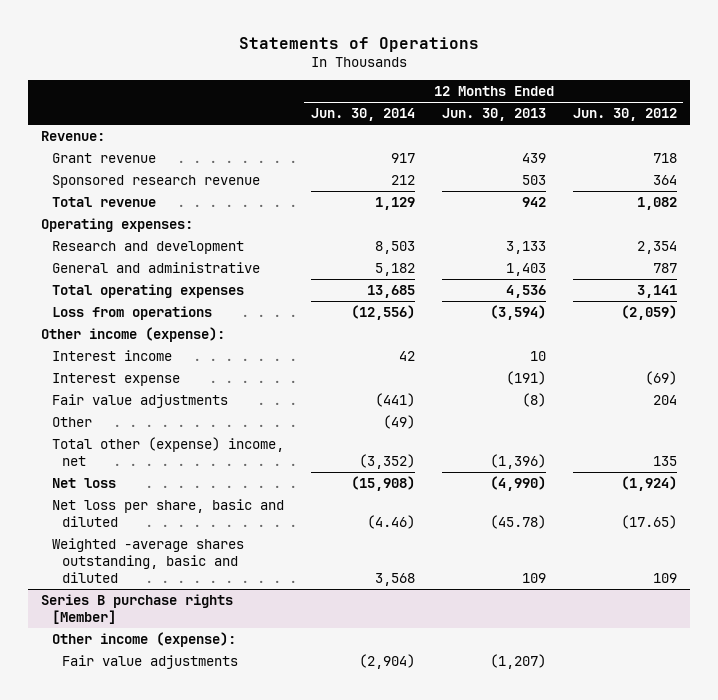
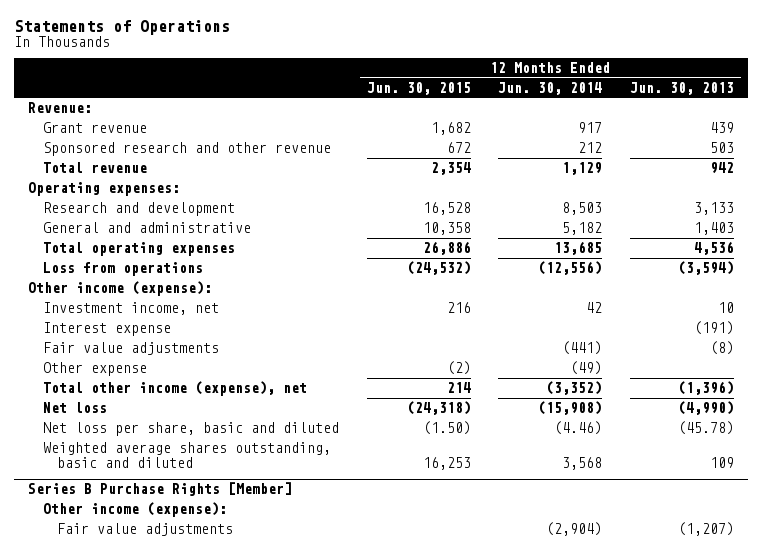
[572,108,677,122] Jun. 30, 2012 -> none
none -> [366,81,471,95] Jun. 30, 2015
[51,174,260,188] Sponsored research revenue -> [42,141,331,156] Sponsored research and other revenue
[51,349,172,361] Interest income -> [42,301,219,315] Investment income, net
[51,416,92,427] Other -> [42,361,147,376] Other expense
[51,436,284,467] Total other (expense) income, net -> [42,380,307,396] Total other income (expense), net
[51,537,244,584] Weighted -average shares outstanding, basic and diluted -> [42,441,331,468] Weighted average shares outstanding, basic and diluted
[41,593,234,625] Series B purchase rights [Member] -> [27,482,292,497] Series B Purchase Rights [Member]

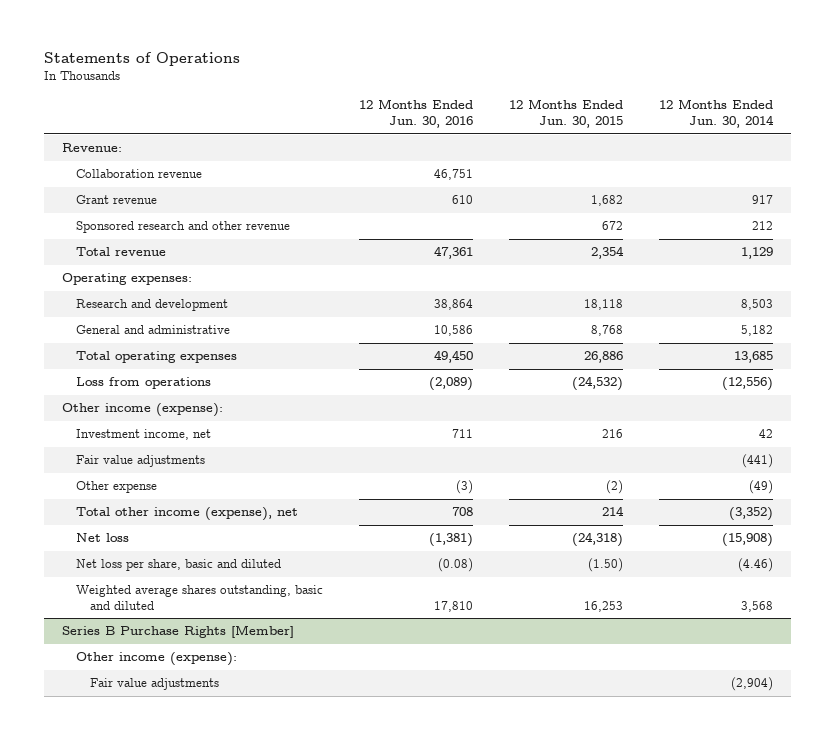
[630,81,735,95] Jun. 30, 2013 -> none
none -> [358,99,473,129] 12 Months Ended Jun. 30, 2016
none -> [75,169,202,179] Collaboration revenue
[422,201,471,215] 16,528 -> [583,299,623,311] 18,118
[422,221,471,235] 10,358 -> [590,325,623,337] 8,768
[42,321,171,336] Interest expense -> none

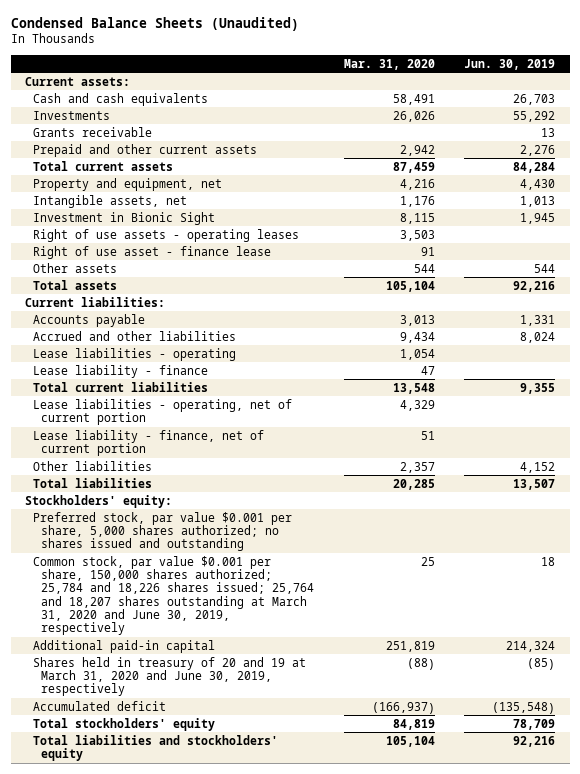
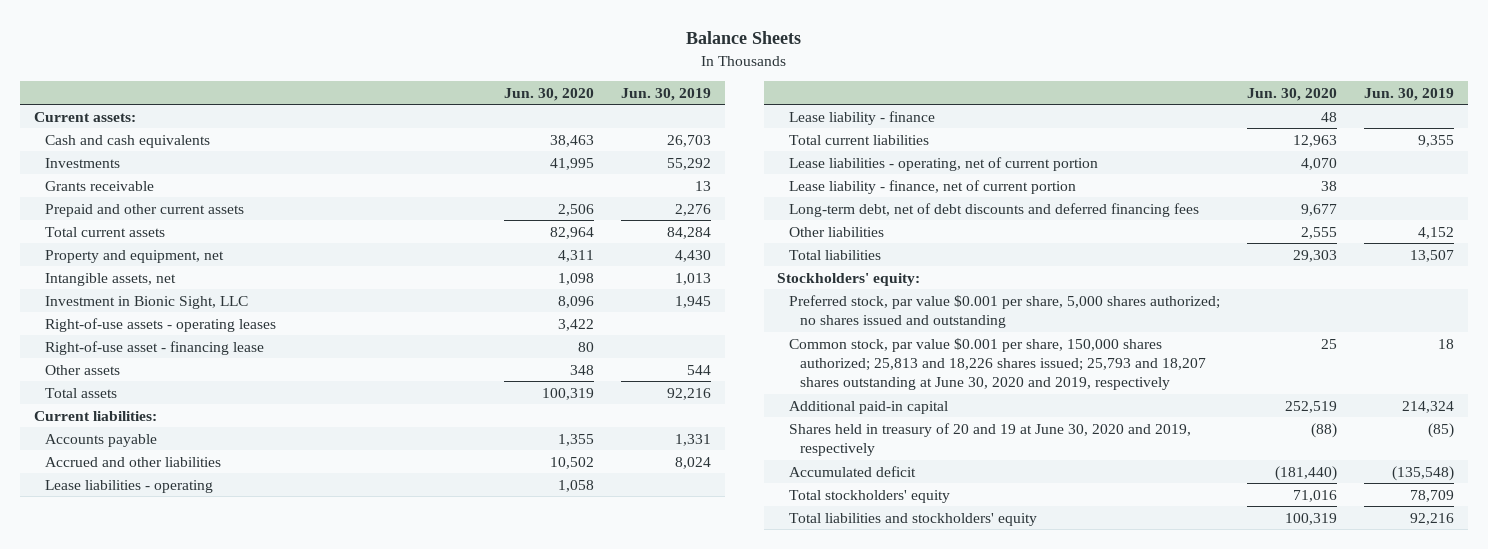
[10,17,299,32] Condensed Balance Sheets (Unaudited) -> [686,31,802,45] Balance Sheets
[343,58,435,70] Mar. 31, 2020 -> none
none -> [503,87,594,101] Jun. 30, 2020
[33,211,216,225] Investment in Bionic Sight -> [45,295,249,309] Investment in Bionic Sight, LLC
[33,228,300,242] Right of use assets - operating leases -> [45,317,277,332] Right-of-use assets - operating leases
[33,245,272,259] Right of use asset - finance lease -> [45,340,265,355] Right-of-use asset - financing lease
none -> [788,202,1199,217] Long-term debt, net of debt discounts and deferred financing fees
[33,555,315,636] Common stock, par value $0.001 per share, 150,000 shares authorized; 25,784 and 18,226 shares issued; 25,764 and 18,207 shares outstanding at March 31, 2020 and June 30, 2019, respectively -> [788,337,1206,391] Common stock, par value $0.001 per share, 150,000 shares authorized; 25,813 and 18,226 shares issued; 25,793 and 18,207 shares outstanding at June 30, 2020 and 2019, respectively
[33,656,307,697] Shares held in treasury of 20 and 19 at March 31, 2020 and June 30, 2019, respectively -> [788,422,1191,456] Shares held in treasury of 20 and 19 at June 30, 2020 and 2019, respectively

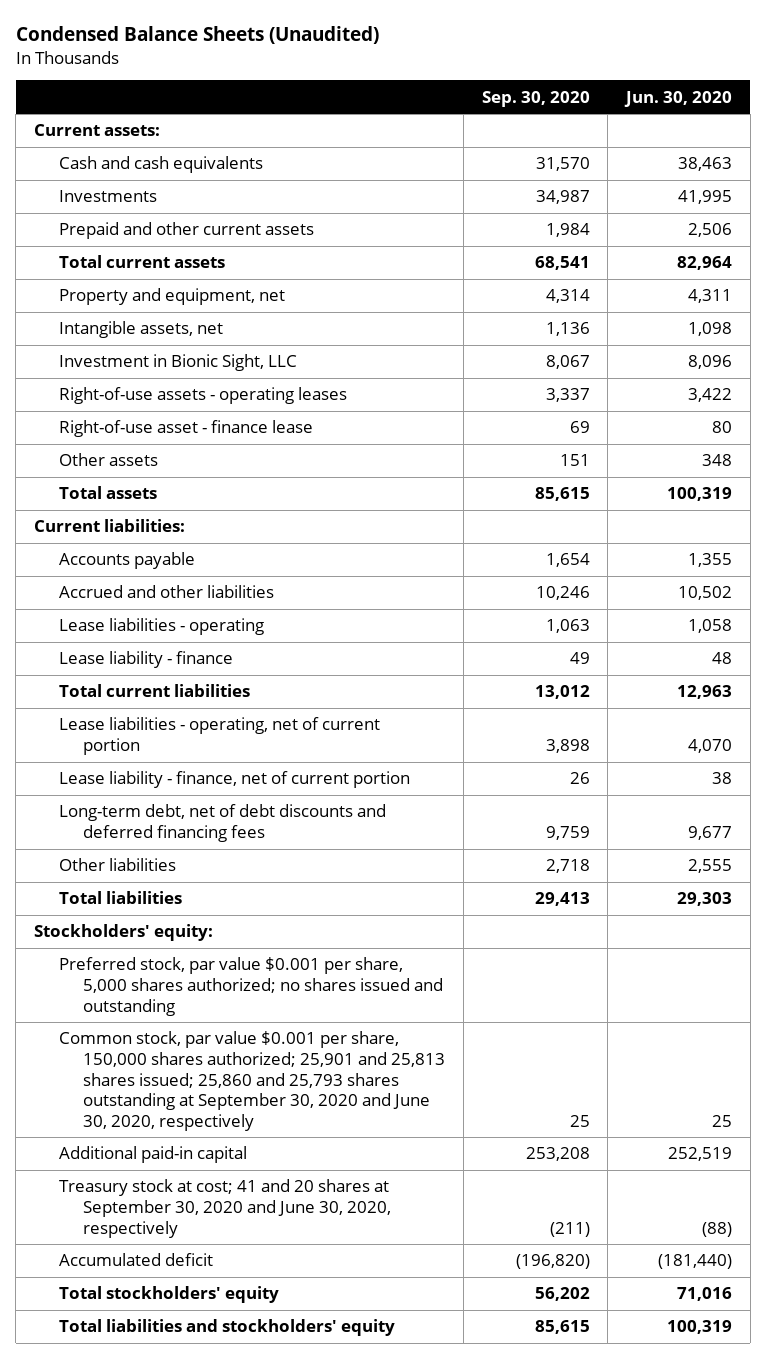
[686,31,802,45] Balance Sheets -> [15,26,379,45] Condensed Balance Sheets (Unaudited)
[620,87,711,101] Jun. 30, 2019 -> none
none -> [481,90,590,107] Sep. 30, 2020
[45,180,155,191] Grants receivable -> none
[45,340,265,355] Right-of-use asset - financing lease -> [58,420,313,438] Right-of-use asset - finance lease
[788,337,1206,391] Common stock, par value $0.001 per share, 150,000 shares authorized; 25,813 and 18,226 shares issued; 25,793 and 18,207 shares outstanding at June 30, 2020 and 2019, respectively -> [58,1031,446,1131] Common stock, par value $0.001 per share, 150,000 shares authorized; 25,901 and 25,813 shares issued; 25,860 and 25,793 shares outstanding at September 30, 2020 and June 30, 2020, respectively
[788,422,1191,456] Shares held in treasury of 20 and 19 at June 30, 2020 and 2019, respectively -> [58,1179,392,1238] Treasury stock at cost; 41 and 20 shares at September 30, 2020 and June 30, 2020, respectively

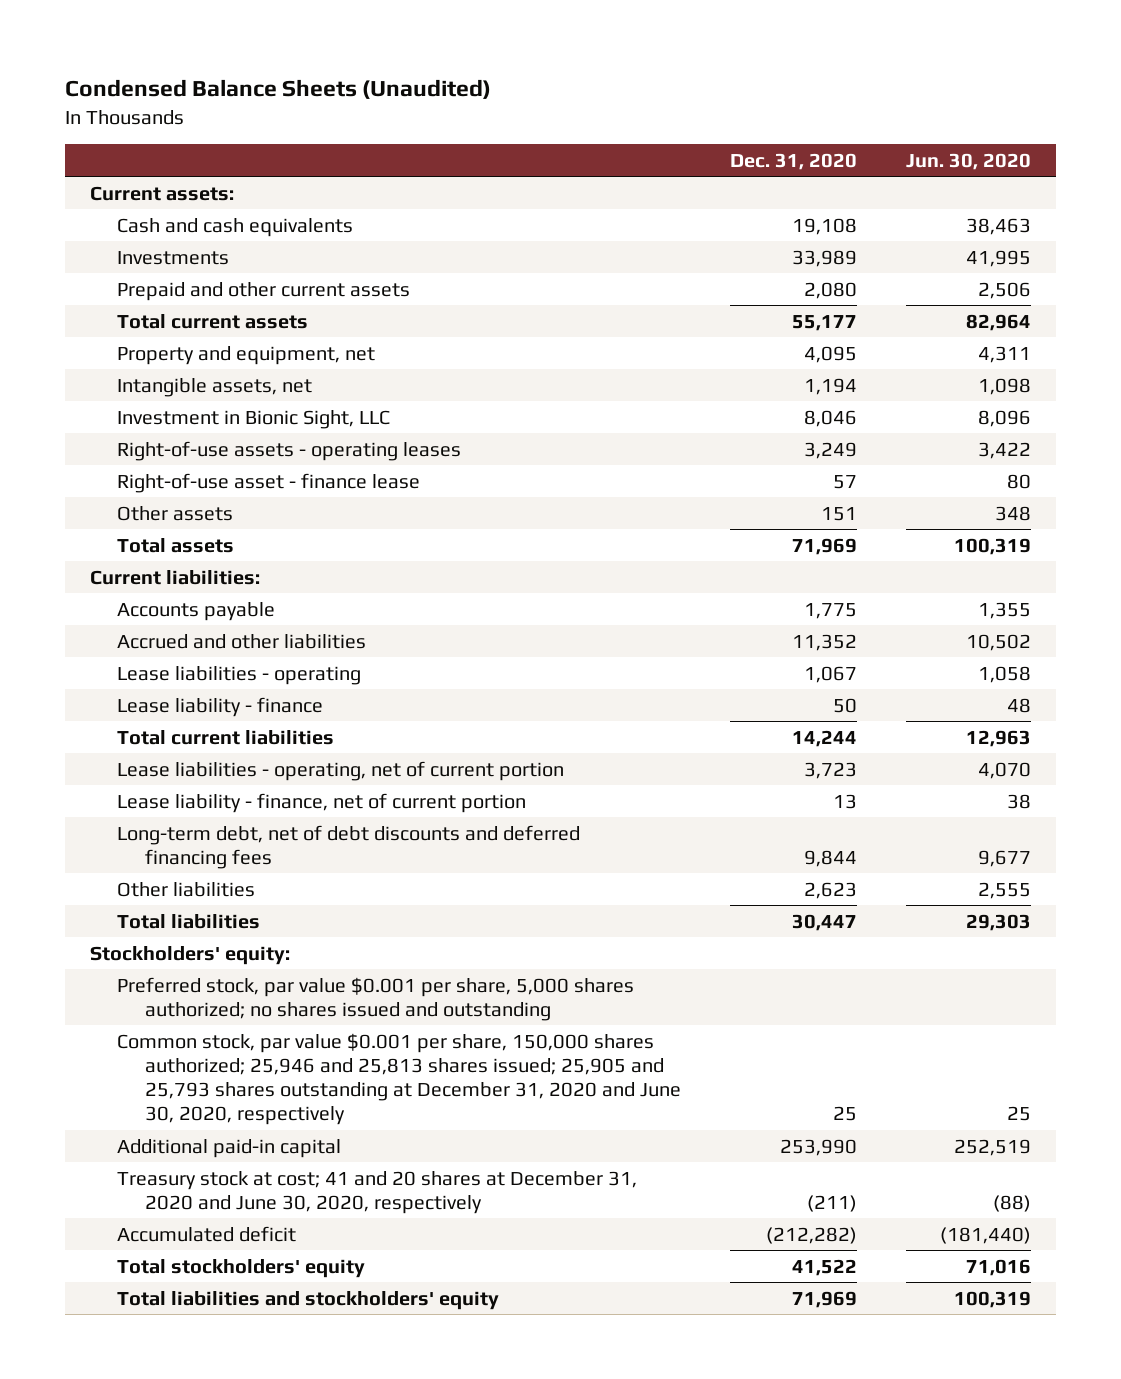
[481,90,590,107] Sep. 30, 2020 -> none
none -> [730,152,858,170] Dec. 31, 2020
[58,1031,446,1131] Common stock, par value $0.001 per share, 150,000 shares authorized; 25,901 and 25,813 shares issued; 25,860 and 25,793 shares outstanding at September 30, 2020 and June 30, 2020, respectively -> [117,1032,682,1126] Common stock, par value $0.001 per share, 150,000 shares authorized; 25,946 and 25,813 shares issued; 25,905 and 25,793 shares outstanding at December 31, 2020 and June 30, 2020, respectively
[58,1179,392,1238] Treasury stock at cost; 41 and 20 shares at September 30, 2020 and June 30, 2020, respectively -> [117,1170,638,1214] Treasury stock at cost; 41 and 20 shares at December 31, 2020 and June 30, 2020, respectively

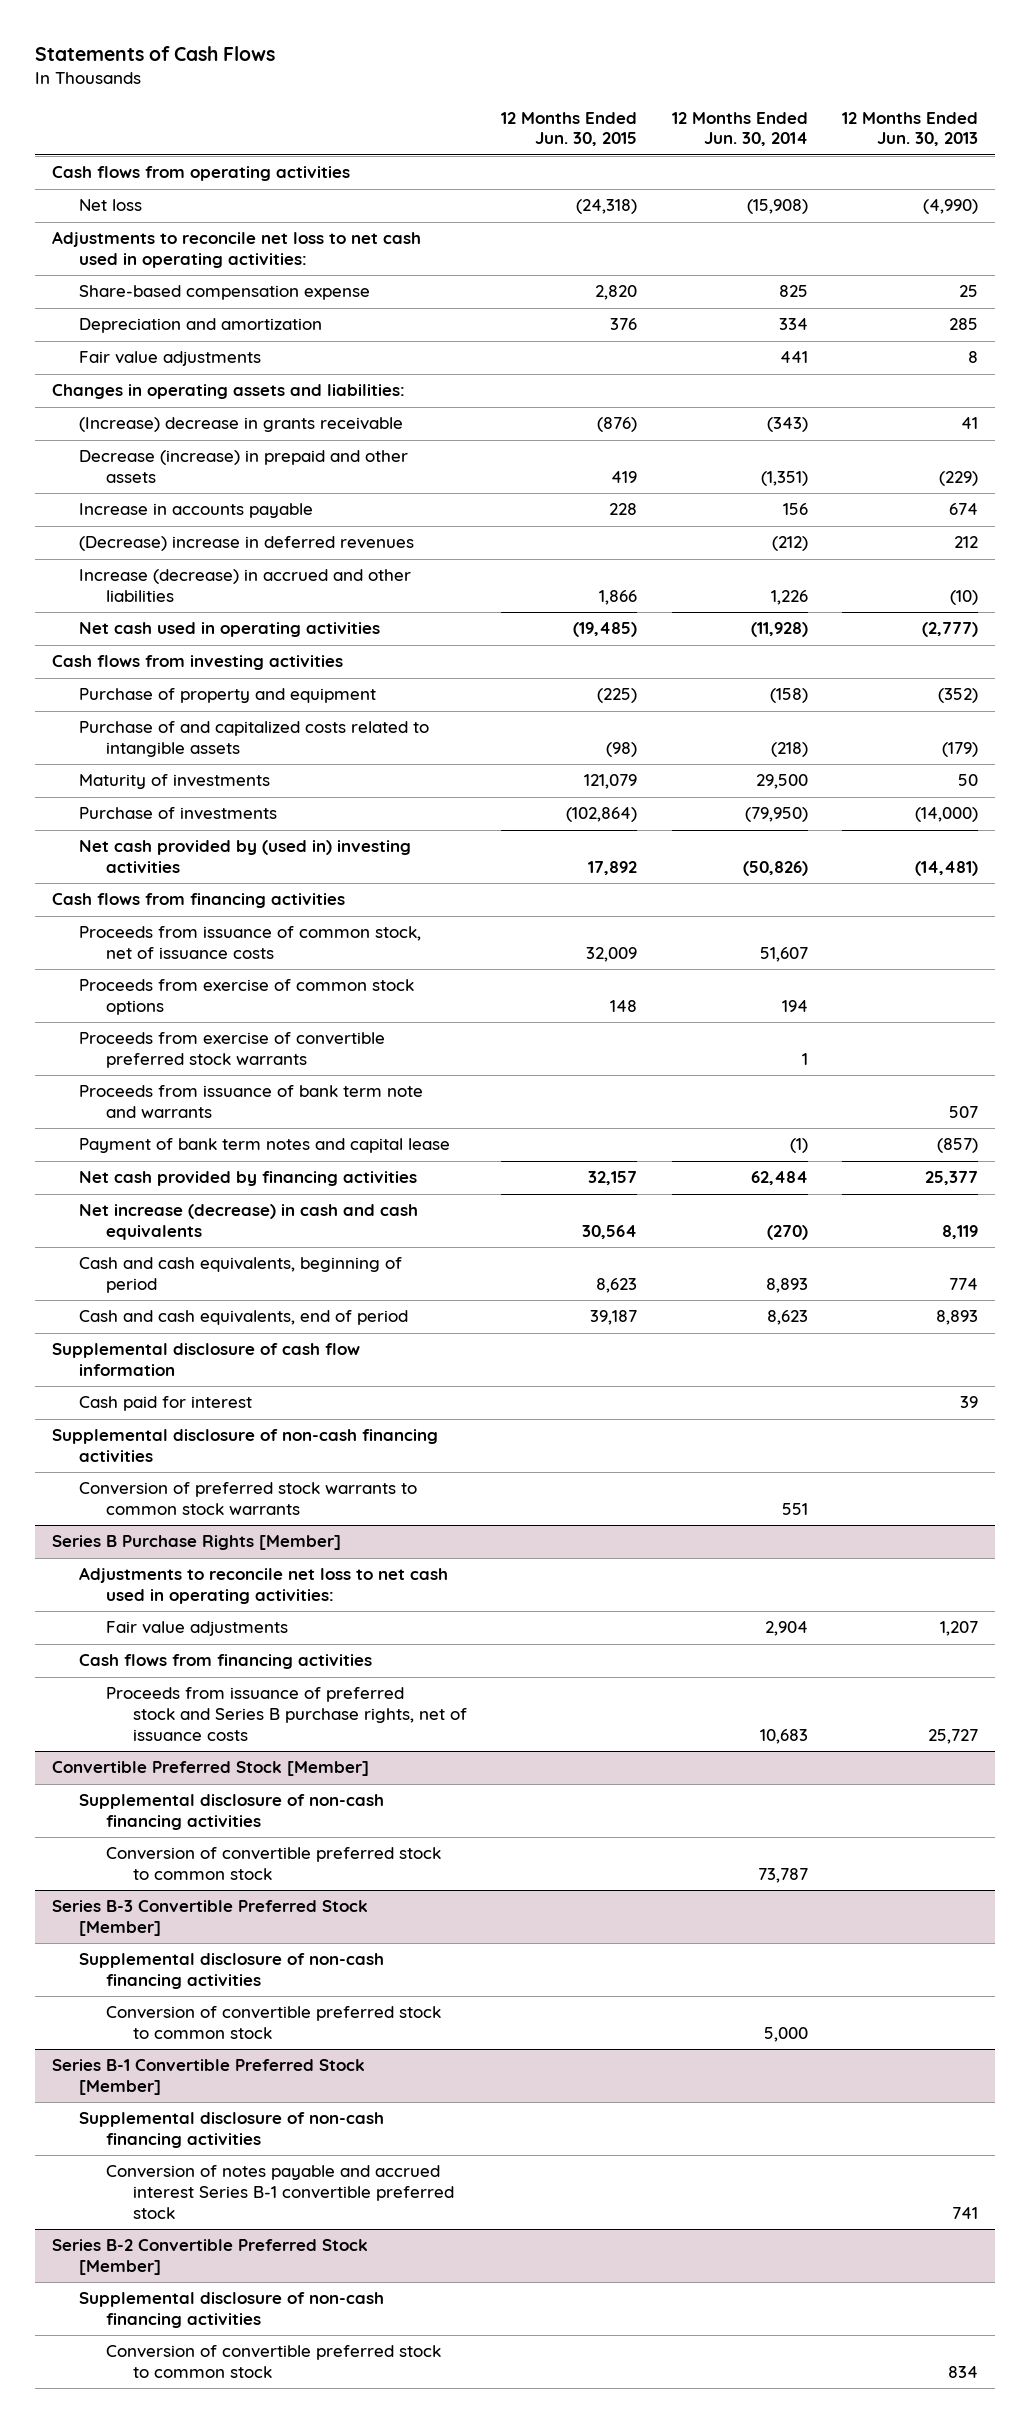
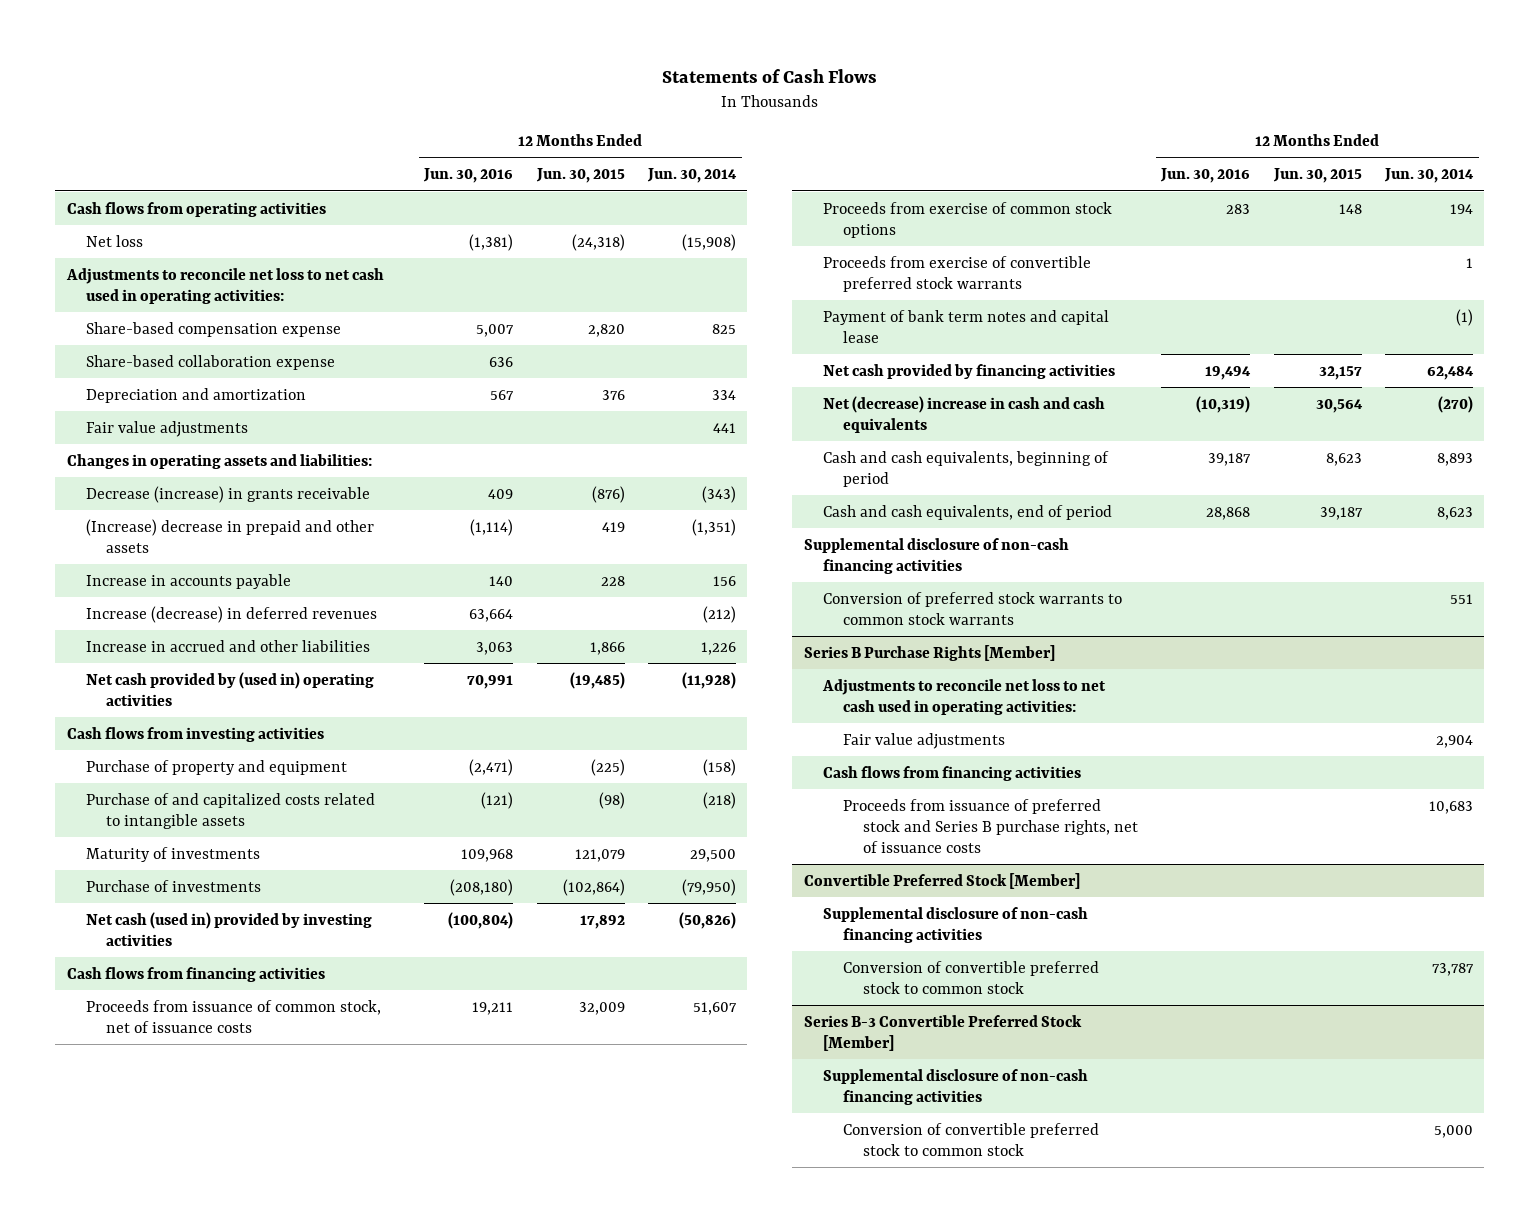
[842,111,979,147] 12 Months Ended Jun. 30, 2013 -> none
none -> [423,168,514,184] Jun. 30, 2016
none -> [86,354,336,370] Share-based collaboration expense
[78,417,403,433] (Increase) decrease in grants receivable -> [86,485,371,503] Decrease (increase) in grants receivable
[78,450,408,484] Decrease (increase) in prepaid and other assets -> [86,518,375,553] (Increase) decrease in prepaid and other assets
[78,536,414,552] (Decrease) increase in deferred revenues -> [86,605,378,623] Increase (decrease) in deferred revenues
[78,569,411,603] Increase (decrease) in accrued and other liabilities -> [86,639,371,652] Increase in accrued and other liabilities
[78,622,380,638] Net cash used in operating activities -> [86,671,375,706] Net cash provided by (used in) operating activities
[78,840,411,874] Net cash provided by (used in) investing activities -> [86,911,373,946] Net cash (used in) provided by investing activities
[78,1085,423,1119] Proceeds from issuance of bank term note and warrants -> none
[78,1204,418,1241] Net increase (decrease) in cash and cash equivalents -> [823,395,1106,433] Net (decrease) increase in cash and cash equivalents
[51,1343,360,1377] Supplemental disclosure of cash flow information -> none
[78,1396,252,1412] Cash paid for interest -> none
[51,2059,365,2096] Series B-1 Convertible Preferred Stock [Member] -> none
[78,2112,384,2149] Supplemental disclosure of non-cash financing activities -> none
[105,2165,454,2219] Conversion of notes payable and accrued interest Series B-1 convertible preferred stock -> none
[51,2239,368,2276] Series B-2 Convertible Preferred Stock [Member] -> none
[78,2292,384,2329] Supplemental disclosure of non-cash financing activities -> none
[105,2345,441,2379] Conversion of convertible preferred stock to common stock -> none

